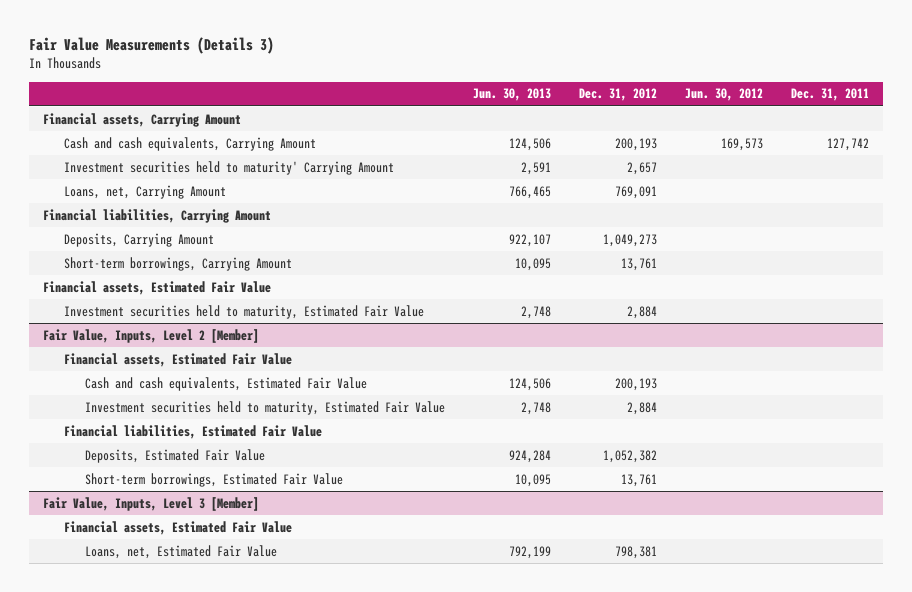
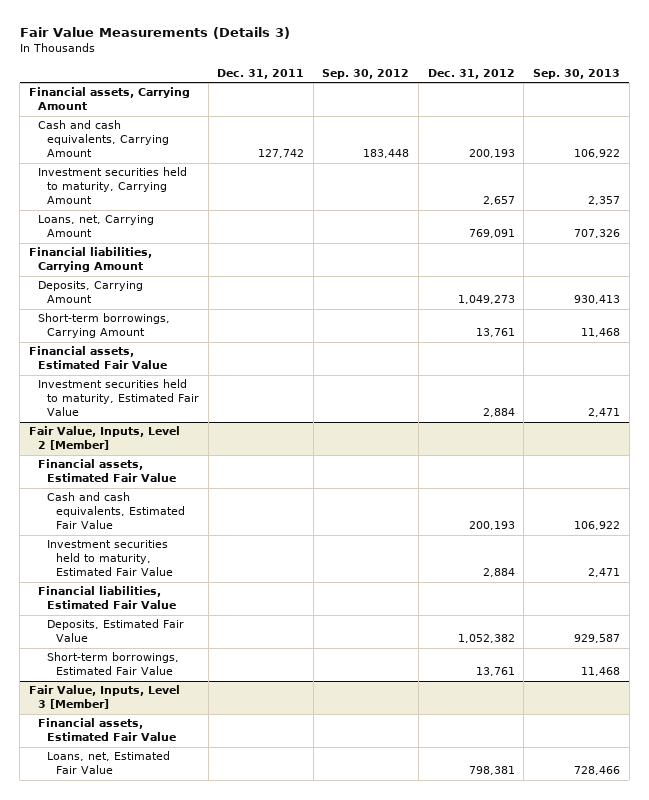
[472,88,551,102] Jun. 30, 2013 -> none
[684,88,763,102] Jun. 30, 2012 -> none
none -> [322,69,410,80] Sep. 30, 2012
none -> [533,69,621,80] Sep. 30, 2013
[63,160,394,175] Investment securities held to maturity' Carrying Amount -> [38,167,188,205] Investment securities held to maturity, Carrying Amount

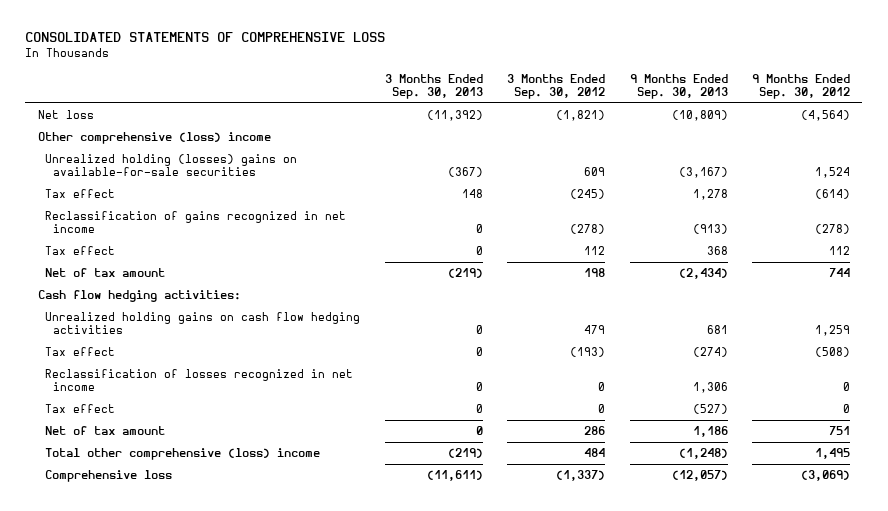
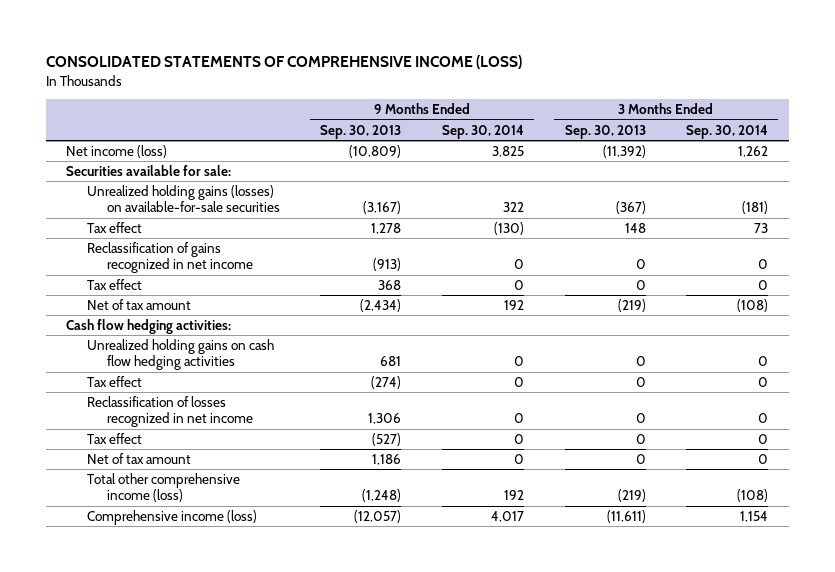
[25,32,386,43] CONSOLIDATED STATEMENTS OF COMPREHENSIVE LOSS -> [46,55,523,70] CONSOLIDATED STATEMENTS OF COMPREHENSIVE INCOME (LOSS)
[507,74,606,100] 3 Months Ended Sep. 30, 2012 -> none
[752,74,851,100] 9 Months Ended Sep. 30, 2012 -> none
none -> [442,124,525,139] Sep. 30, 2014
none -> [686,124,769,139] Sep. 30, 2014
[37,131,271,144] Other comprehensive (loss) income -> none
[37,109,94,119] Net loss -> [66,145,168,159] Net income (loss)
none -> [66,165,232,177] Securities available for sale:
[45,153,298,177] Unrealized holding (losses) gains on available-for-sale securities -> [86,185,280,213] Unrealized holding gains (losses) on available-for-sale securities
[45,447,321,460] Total other comprehensive (loss) income -> [86,473,240,503] Total other comprehensive income (loss)
[45,469,173,482] Comprehensive loss -> [86,510,257,526] Comprehensive income (loss)

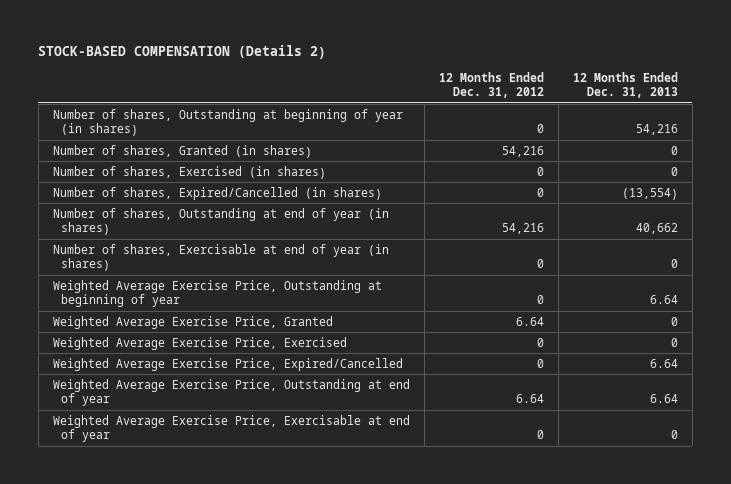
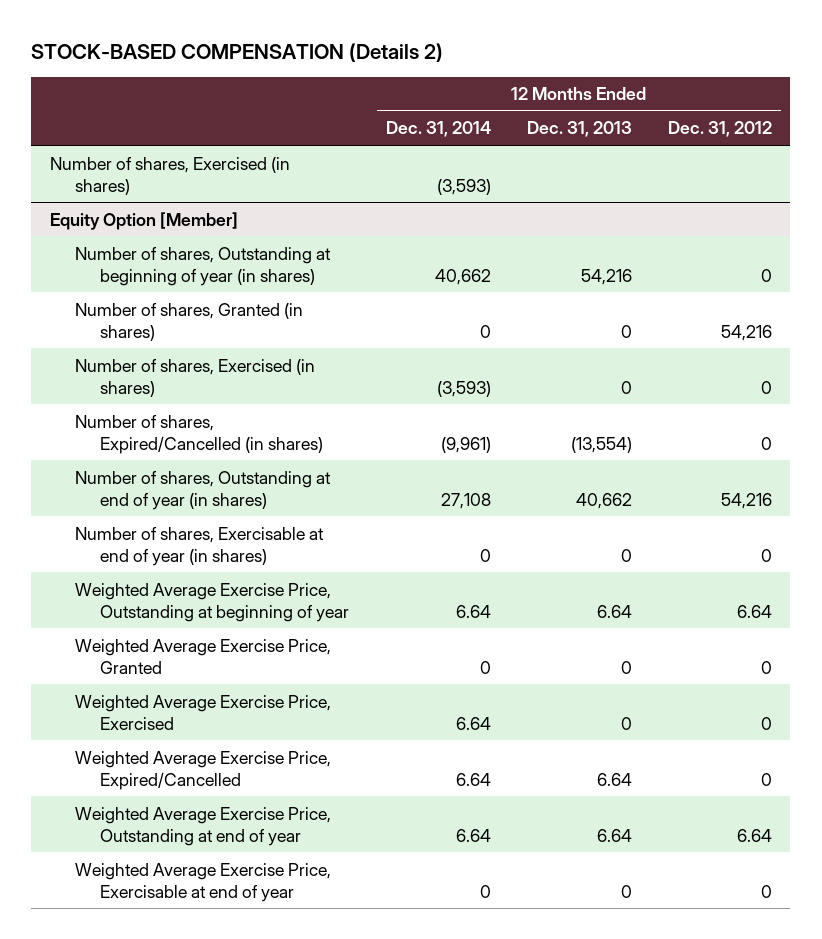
none -> [385,121,491,138] Dec. 31, 2014
none -> [49,156,290,195] Number of shares, Exercised (in shares)
none -> [49,211,238,230] Equity Option [Member]
[536,295,544,305] 0 -> [737,604,773,618] 6.64
[515,316,544,326] 6.64 -> [761,660,773,674] 0

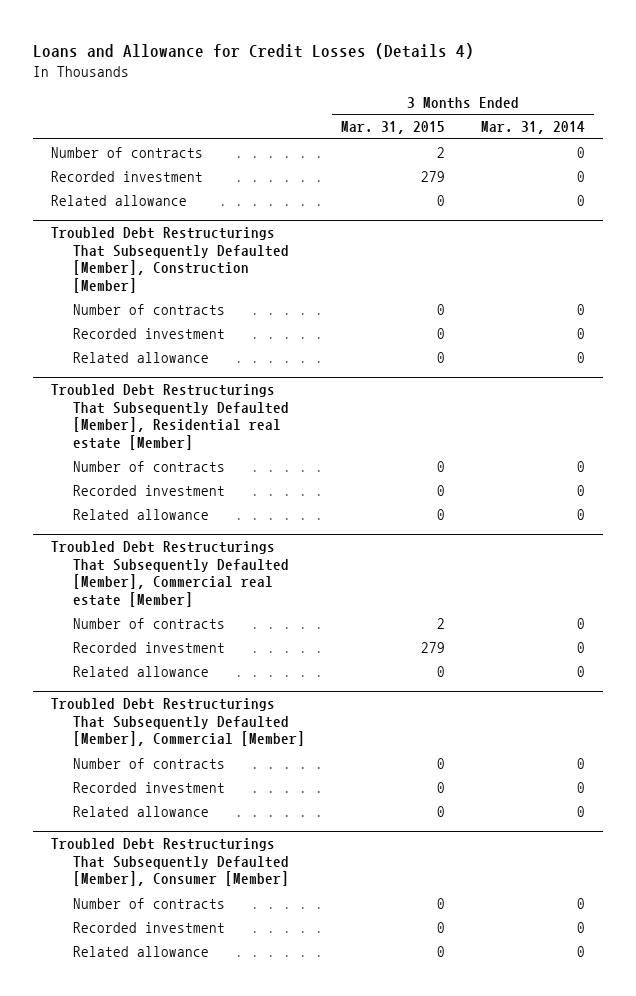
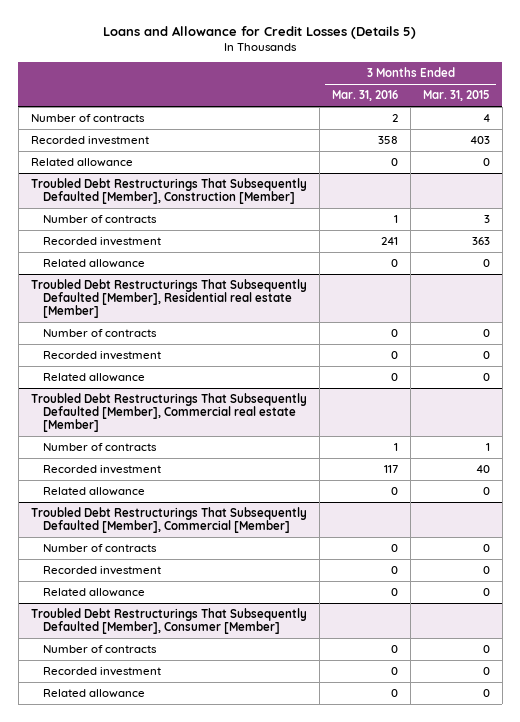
[32,42,474,59] Loans and Allowance for Credit Losses (Details 4) -> [103,25,417,39] Loans and Allowance for Credit Losses (Details 5)
[481,121,586,135] Mar. 31, 2014 -> none
none -> [331,90,398,102] Mar. 31, 2016
[437,146,446,158] 2 -> [482,114,490,123] 4
[421,170,446,182] 279 -> [469,136,490,145] 403
[437,303,446,315] 0 -> [483,215,490,224] 3
[437,327,446,339] 0 -> [471,237,490,246] 363
[437,617,446,629] 2 -> [485,443,490,452] 1
[421,641,446,653] 279 -> [475,465,490,474] 40

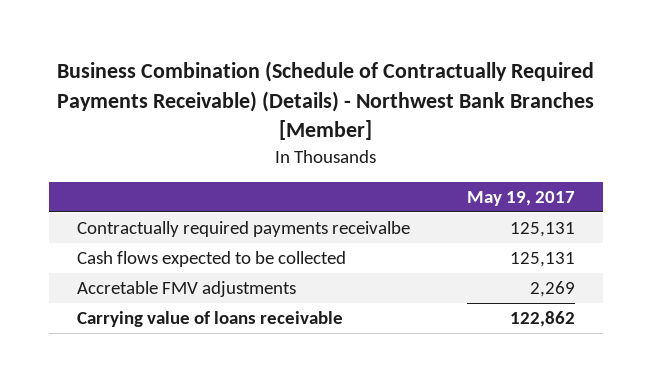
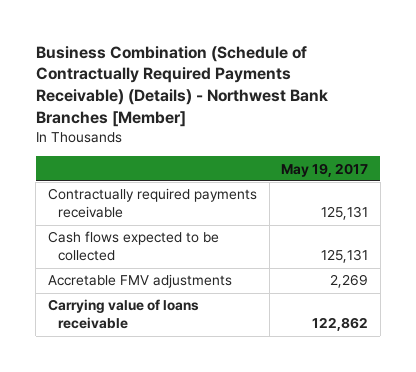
[77,221,411,238] Contractually required payments receivalbe -> [47,188,257,219] Contractually required payments receivable

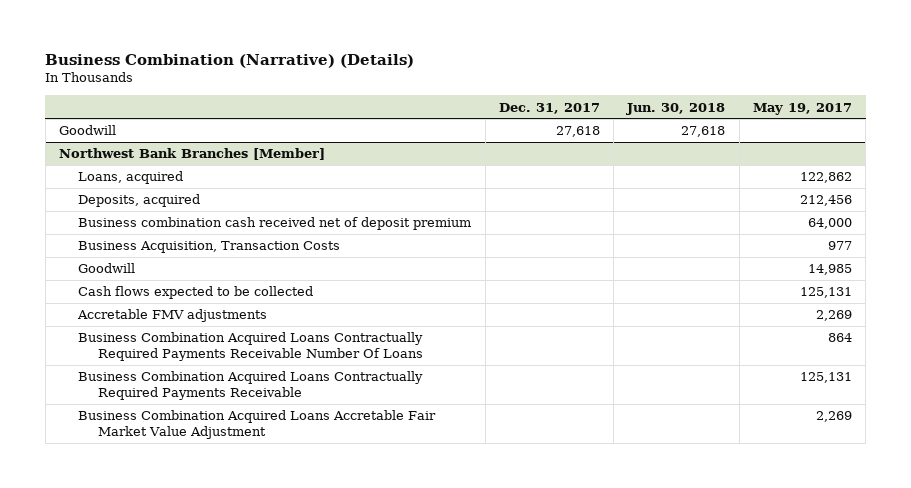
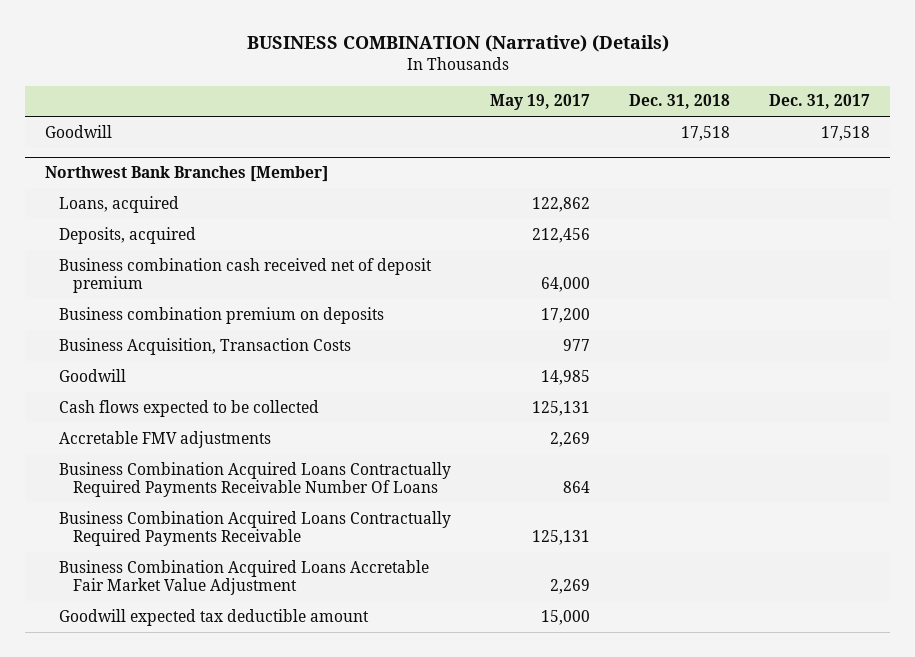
[45,54,415,69] Business Combination (Narrative) (Details) -> [246,35,669,53] BUSINESS COMBINATION (Narrative) (Details)
[626,102,726,115] Jun. 30, 2018 -> none
none -> [629,94,731,110] Dec. 31, 2018
[555,126,600,138] 27,618 -> [821,125,871,141] 17,518
none -> [58,306,384,324] Business combination premium on deposits
none -> [58,608,369,626] Goodwill expected tax deductible amount

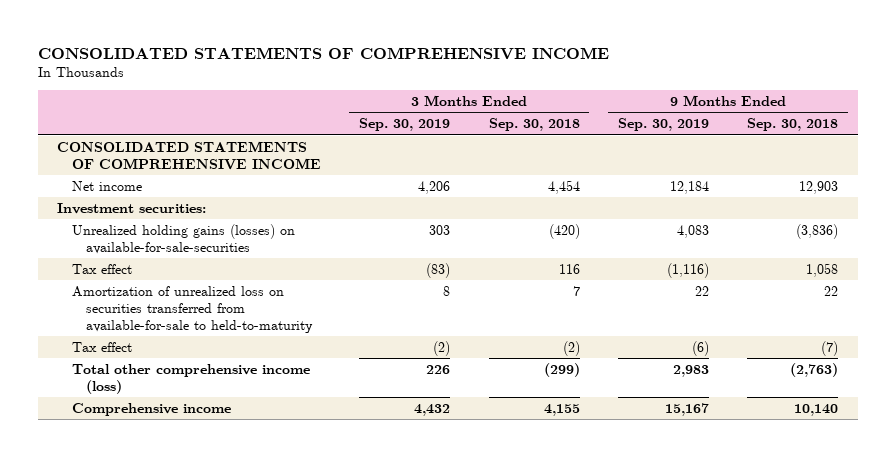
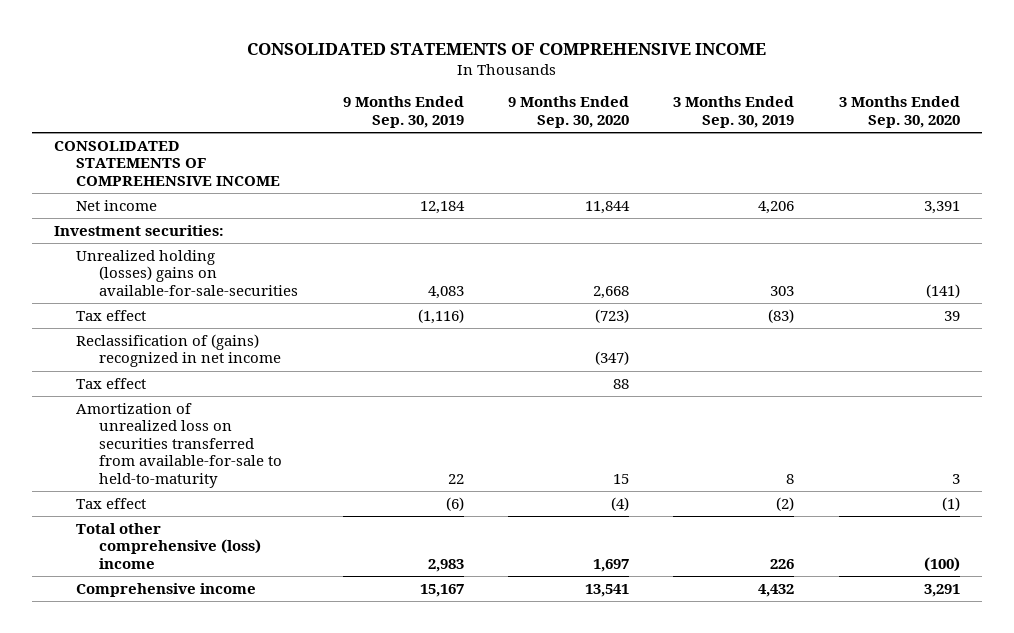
[488,118,580,132] Sep. 30, 2018 -> none
[747,118,839,132] Sep. 30, 2018 -> none
none -> [507,96,629,128] 9 Months Ended Sep. 30, 2020
none -> [838,96,960,128] 3 Months Ended Sep. 30, 2020
[71,223,295,254] Unrealized holding gains (losses) on available-for-sale-securities -> [76,249,299,296] Unrealized holding (losses) gains on available-for-sale-securities
none -> [76,333,282,368] Reclassification of (gains) recognized in net income
none -> [76,377,147,389] Tax effect
[71,363,310,394] Total other comprehensive income (loss) -> [76,522,262,569] Total other comprehensive (loss) income

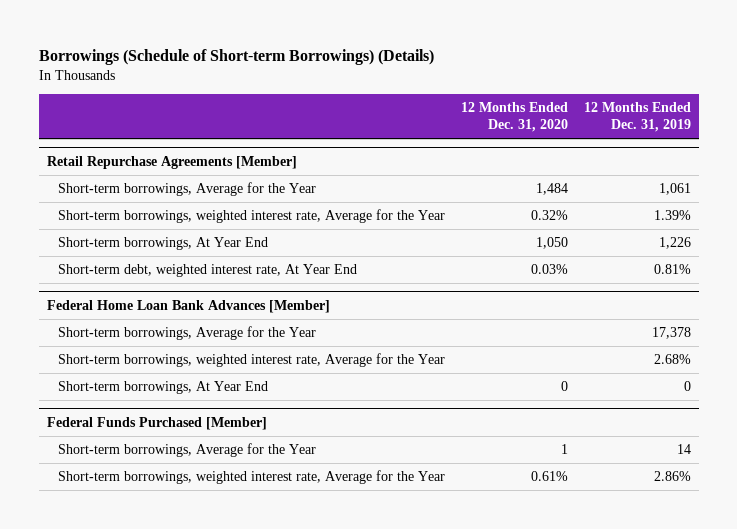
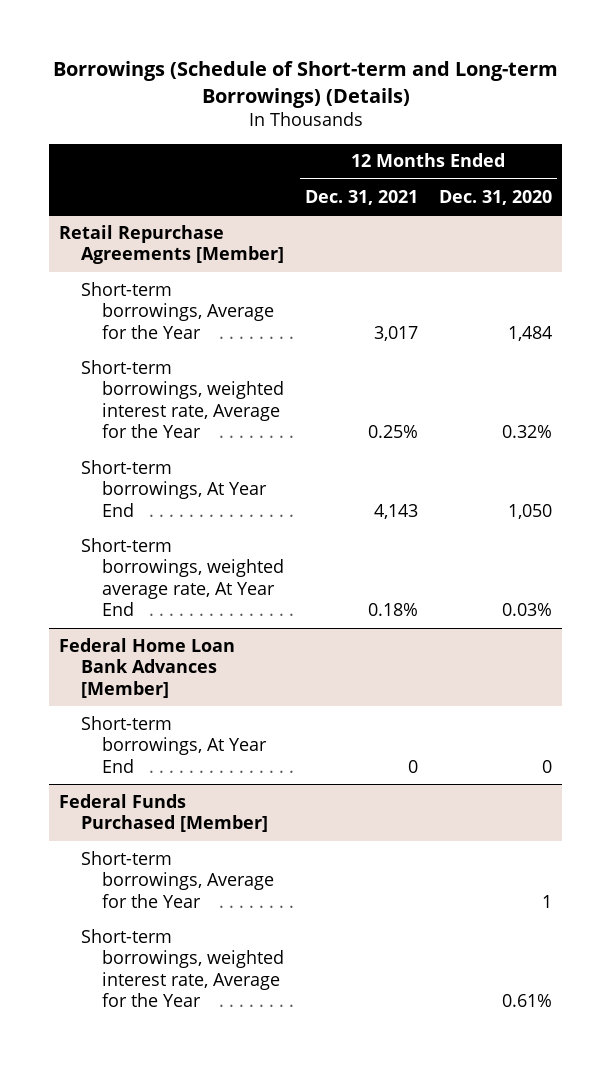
[38,48,434,65] Borrowings (Schedule of Short-term Borrowings) (Details) -> [52,60,558,108] Borrowings (Schedule of Short-term and Long-term Borrowings) (Details)
[583,102,691,133] 12 Months Ended Dec. 31, 2019 -> none
none -> [304,189,418,205] Dec. 31, 2021
[57,264,357,278] Short-term debt, weighted interest rate, At Year End -> [80,537,284,617] Short-term borrowings, weighted average rate, At Year End
[57,326,316,341] Short-term borrowings, Average for the Year -> none
[57,353,445,368] Short-term borrowings, weighted interest rate, Average for the Year -> none

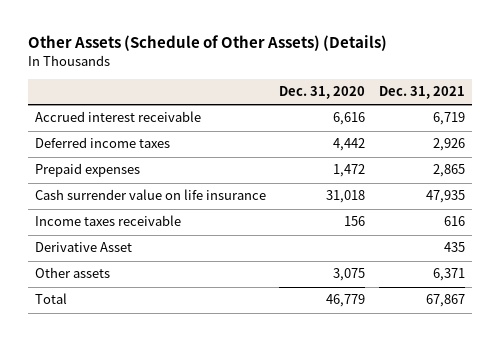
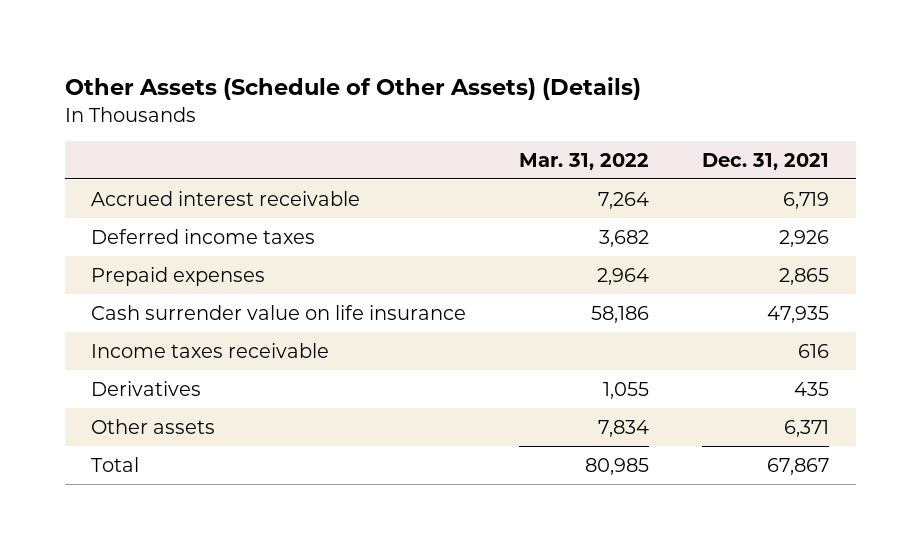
[279,86,366,100] Dec. 31, 2020 -> none
none -> [519,152,650,170] Mar. 31, 2022
[35,242,133,253] Derivative Asset -> [91,380,202,396] Derivatives

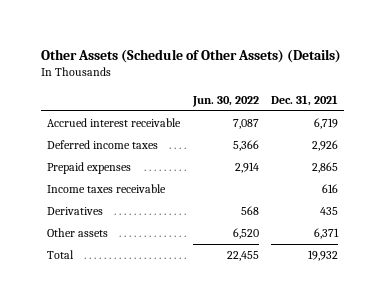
[519,152,650,170] Mar. 31, 2022 -> none
none -> [191,95,259,107] Jun. 30, 2022
[91,304,467,320] Cash surrender value on life insurance -> none
[767,457,830,475] 67,867 -> [307,250,338,262] 19,932

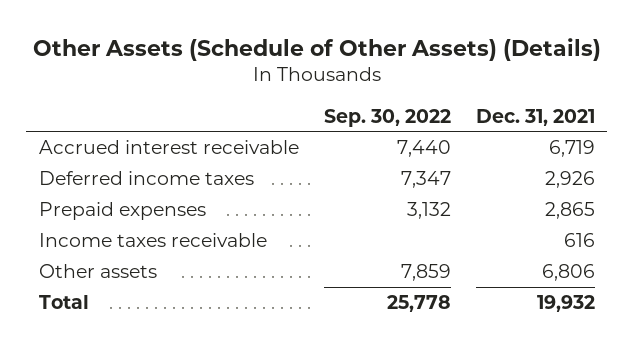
[191,95,259,107] Jun. 30, 2022 -> none
none -> [323,108,451,127] Sep. 30, 2022
[47,207,104,216] Derivatives -> none
[313,228,339,240] 6,371 -> [541,264,595,282] 6,806

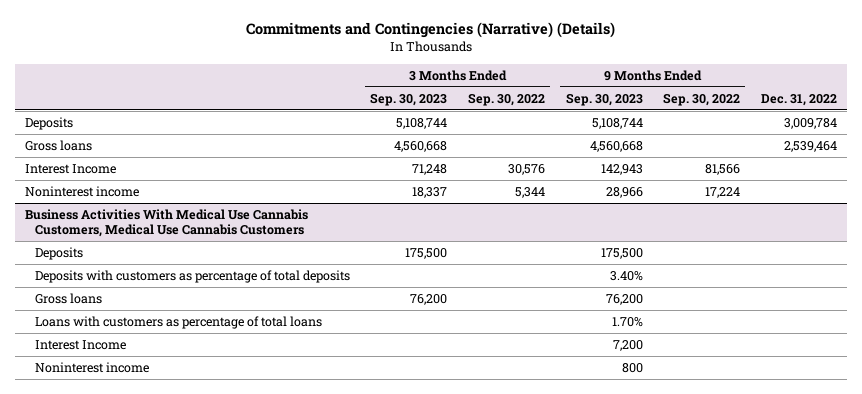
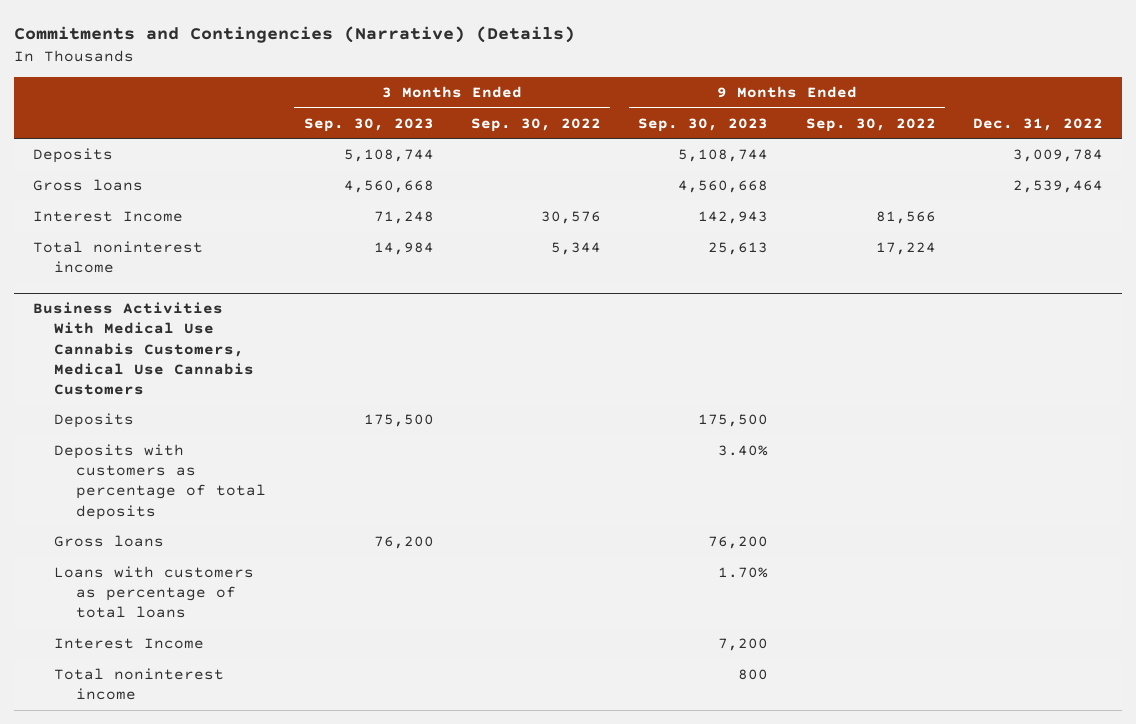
[25,185,140,197] Noninterest income -> [32,241,203,274] Total noninterest income
[412,186,448,198] 18,337 -> [373,242,434,256] 14,984
[605,186,643,198] 28,966 -> [708,242,769,256] 25,613
[34,361,149,373] Noninterest income -> [54,668,225,701] Total noninterest income

